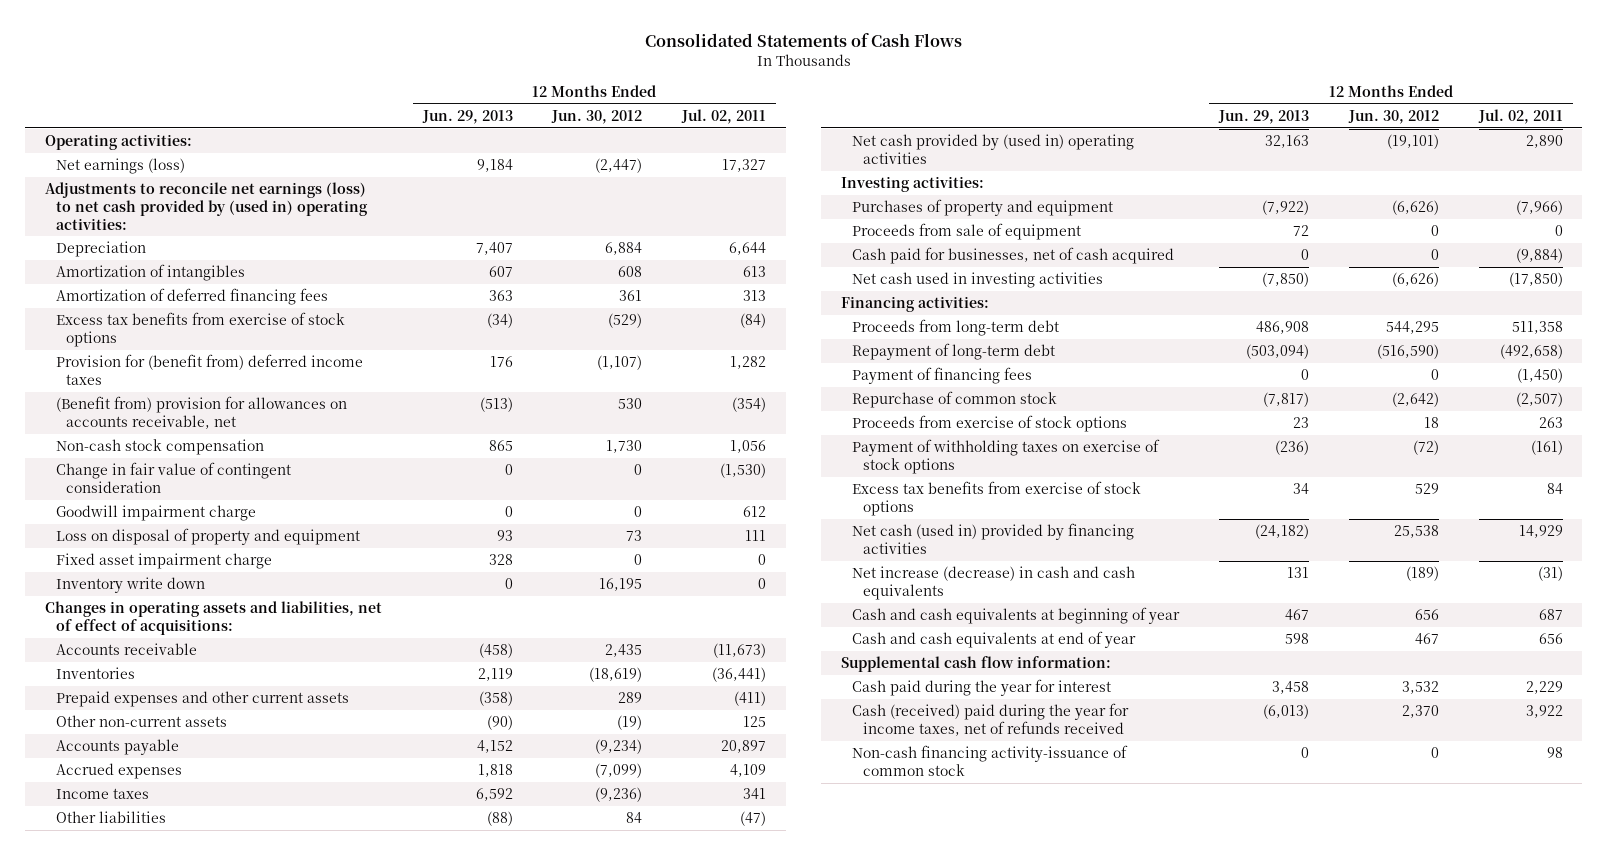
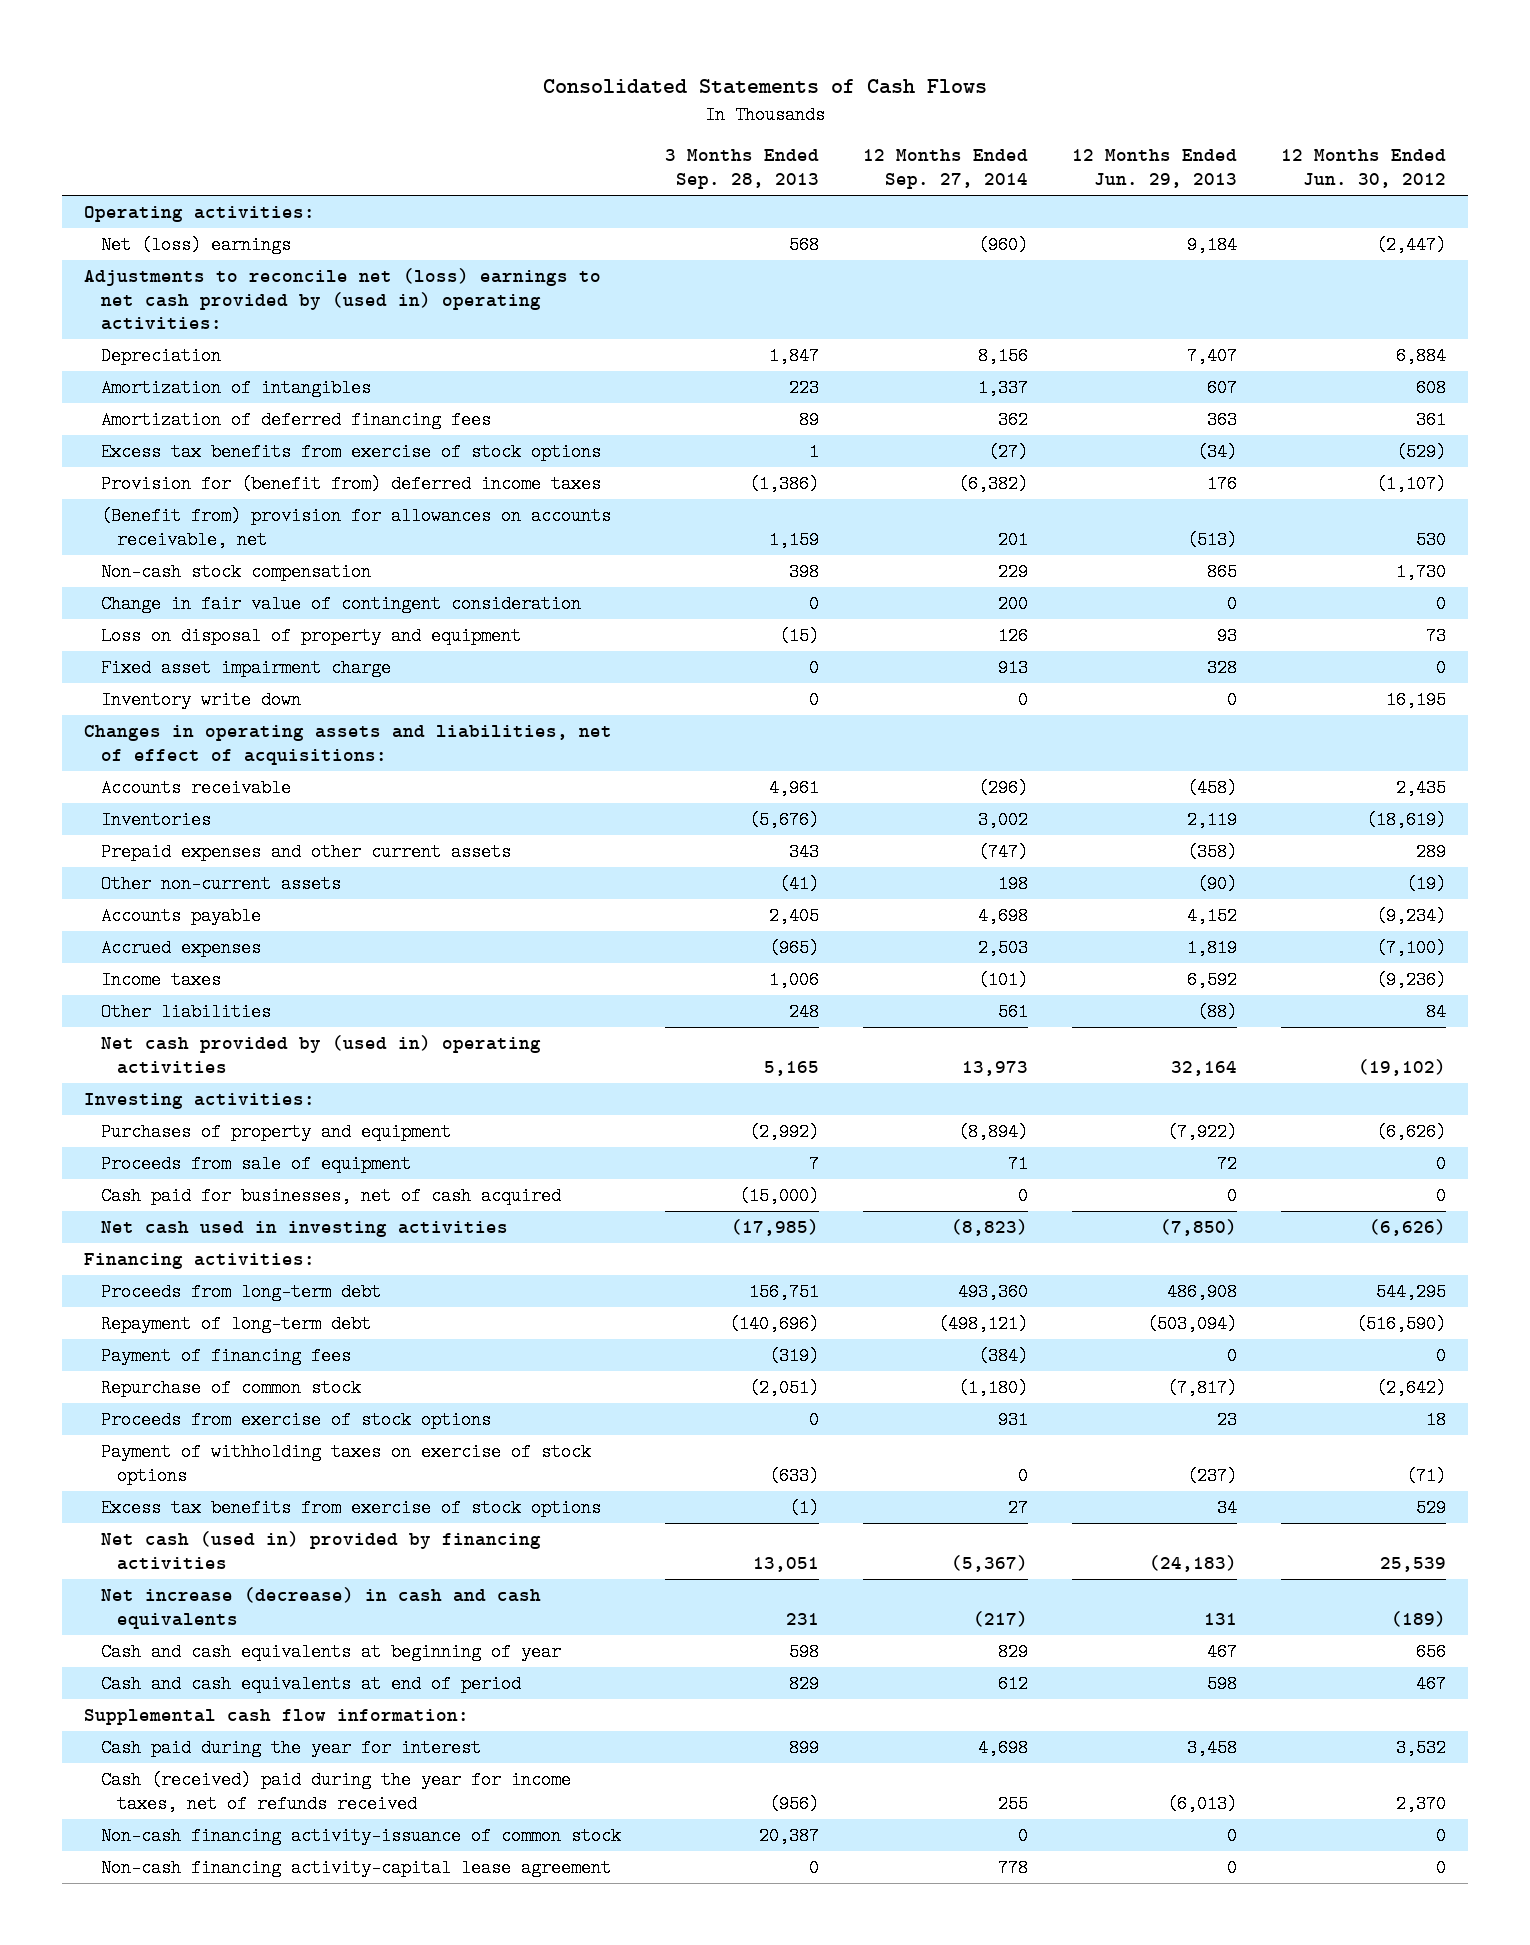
[681,108,767,124] Jul. 02, 2011 -> none
none -> [664,149,819,189] 3 Months Ended Sep. 28, 2013
none -> [862,149,1028,189] 12 Months Ended Sep. 27, 2014
[55,158,185,175] Net earnings (loss) -> [100,236,291,255] Net (loss) earnings
[44,182,368,230] Adjustments to reconcile net earnings (loss) to net cash provided by (used in) operating activities: -> [84,268,602,330] Adjustments to reconcile net (loss) earnings to net cash provided by (used in) operating activities:
[55,505,256,522] Goodwill impairment charge -> none
[477,764,513,778] 1,818 -> [1186,939,1237,958] 1,819
[595,763,643,779] (7,099) -> [1375,939,1446,958] (7,100)
[1264,135,1309,149] 32,163 -> [1170,1060,1237,1076] 32,164
[1386,134,1439,150] (19,101) -> [1357,1058,1446,1076] (19,102)
[1274,440,1309,456] (236) -> [1186,1466,1237,1485] (237)
[1412,440,1439,456] (72) -> [1405,1466,1446,1485] (71)
[1254,524,1309,540] (24,182) -> [1148,1554,1237,1572] (24,183)
[1393,525,1439,539] 25,538 -> [1379,1556,1446,1572] 25,539
[851,631,1136,649] Cash and cash equivalents at end of year -> [100,1675,521,1694] Cash and cash equivalents at end of period
none -> [100,1859,611,1878] Non-cash financing activity-capital lease agreement

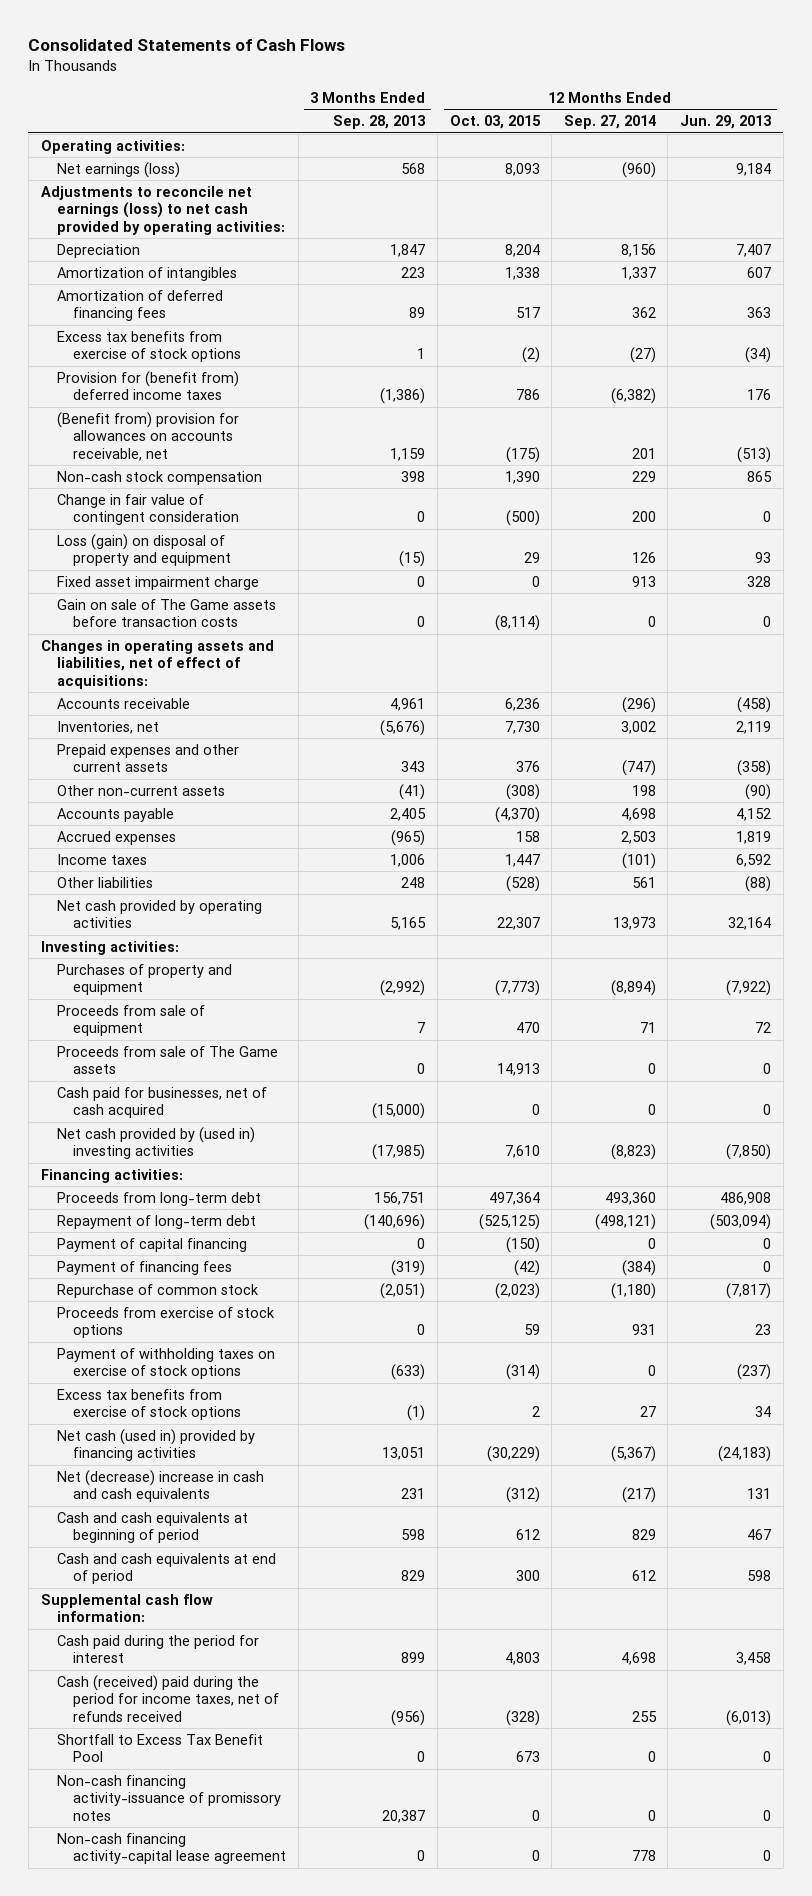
[1280,149,1446,188] 12 Months Ended Jun. 30, 2012 -> none
none -> [449,115,541,130] Oct. 03, 2015
[100,236,291,255] Net (loss) earnings -> [56,161,180,178] Net earnings (loss)
[84,268,602,330] Adjustments to reconcile net (loss) earnings to net cash provided by (used in) operating activities: -> [40,185,285,235] Adjustments to reconcile net earnings (loss) to net cash provided by operating activities:
[100,627,521,646] Loss on disposal of property and equipment -> [56,533,232,567] Loss (gain) on disposal of property and equipment
[100,691,301,710] Inventory write down -> none
none -> [56,598,276,628] Gain on sale of The Game assets before transaction costs
[100,811,211,830] Inventories -> [56,720,159,734] Inventories, net
[100,1035,541,1074] Net cash provided by (used in) operating activities -> [56,899,262,929] Net cash provided by operating activities
none -> [56,1045,278,1075] Proceeds from sale of The Game assets
[100,1221,508,1238] Net cash used in investing activities -> [56,1126,255,1160] Net cash provided by (used in) investing activities
none -> [56,1237,247,1252] Payment of capital financing
[100,1587,541,1629] Net increase (decrease) in cash and cash equivalents -> [56,1469,264,1503] Net (decrease) increase in cash and cash equivalents
[100,1643,561,1662] Cash and cash equivalents at beginning of year -> [56,1511,248,1544] Cash and cash equivalents at beginning of period
[100,1739,481,1758] Cash paid during the year for interest -> [56,1634,259,1664] Cash paid during the period for interest
[100,1771,571,1813] Cash (received) paid during the year for income taxes, net of refunds received -> [56,1674,280,1722] Cash (received) paid during the period for income taxes, net of refunds received
none -> [56,1733,263,1763] Shortfall to Excess Tax Benefit Pool
[100,1827,621,1846] Non-cash financing activity-issuance of common stock -> [56,1774,282,1821] Non-cash financing activity-issuance of promissory notes

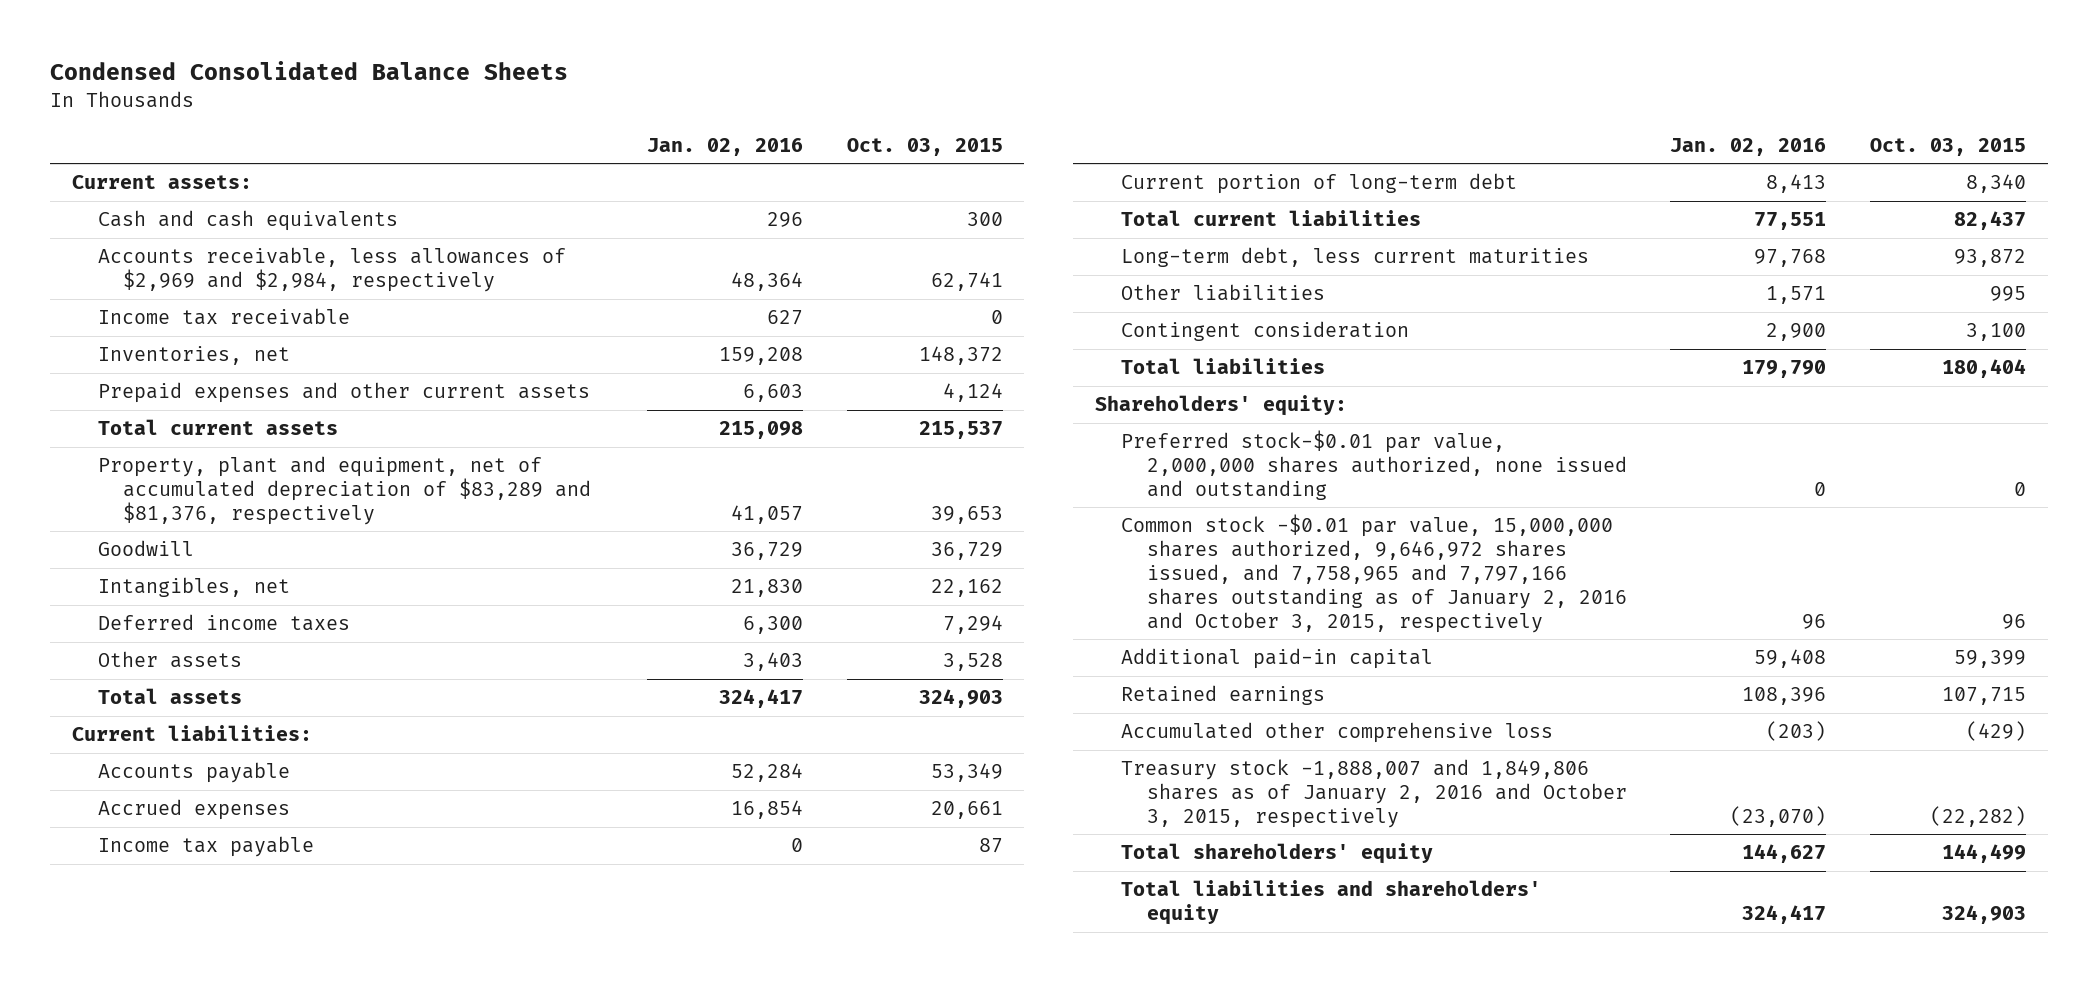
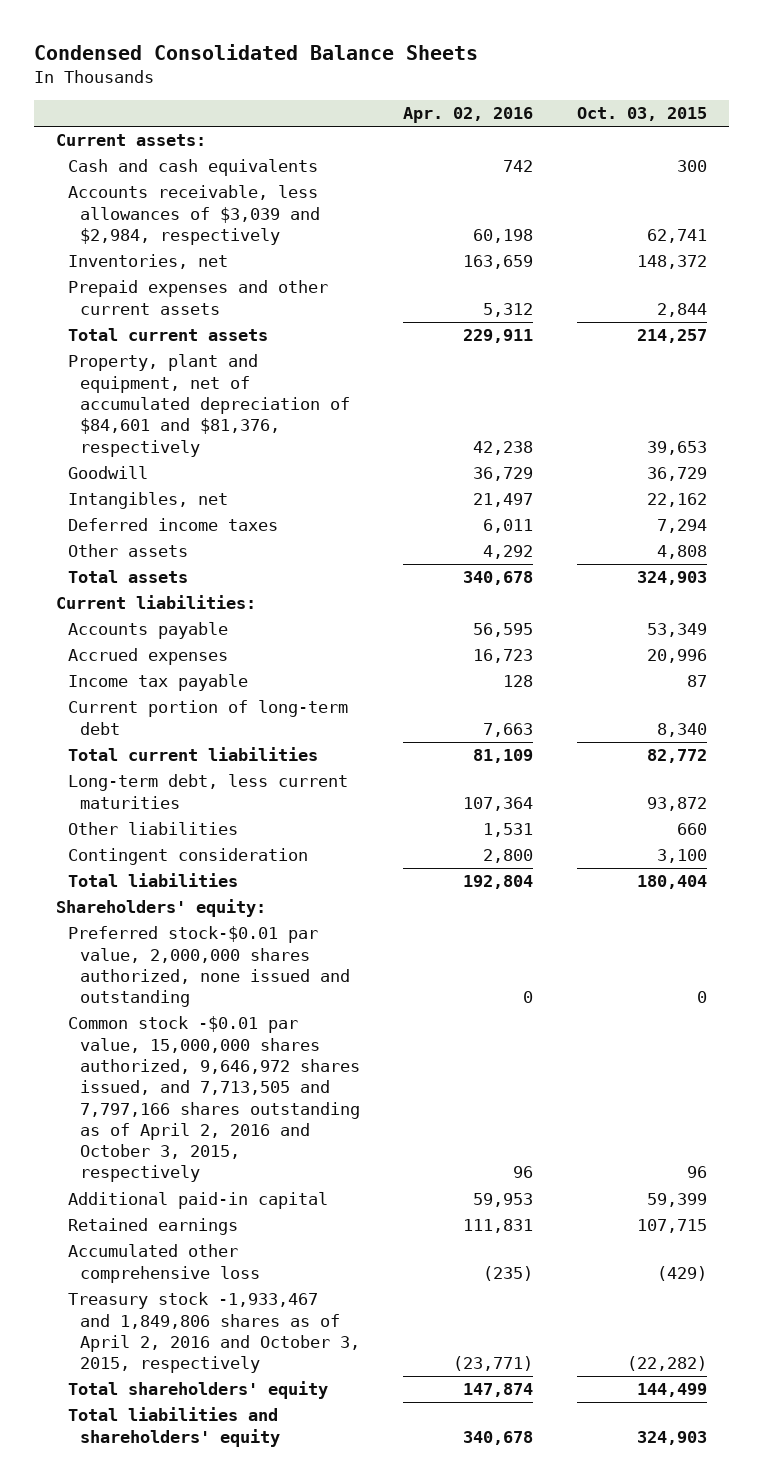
[646,137,803,156] Jan. 02, 2016 -> none
none -> [403,107,534,124] Apr. 02, 2016
[97,308,350,326] Income tax receivable -> none
[97,247,566,293] Accounts receivable, less allowances of $2,969 and $2,984, respectively -> [68,185,321,245] Accounts receivable, less allowances of $3,039 and $2,984, respectively
[942,383,1003,403] 4,124 -> [656,302,707,317] 2,844
[918,421,1003,440] 215,537 -> [636,329,707,344] 214,257
[97,456,592,526] Property, plant and equipment, net of accumulated depreciation of $83,289 and $81,376, respectively -> [68,354,351,457] Property, plant and equipment, net of accumulated depreciation of $84,601 and $81,376, respectively
[942,653,1003,672] 3,528 -> [656,545,707,560] 4,808
[930,801,1003,820] 20,661 -> [646,649,707,664] 20,996
[1953,211,2026,231] 82,437 -> [646,749,707,764] 82,772
[1989,286,2026,302] 995 -> [676,823,707,836] 660
[1121,514,1627,633] Common stock -$0.01 par value, 15,000,000 shares authorized, 9,646,972 shares issued, and 7,758,965 and 7,797,166 shares outstanding as of January 2, 2016 and October 3, 2015, respectively -> [68,1016,361,1183] Common stock -$0.01 par value, 15,000,000 shares authorized, 9,646,972 shares issued, and 7,713,505 and 7,797,166 shares outstanding as of April 2, 2016 and October 3, 2015, respectively
[1121,759,1627,829] Treasury stock -1,888,007 and 1,849,806 shares as of January 2, 2016 and October 3, 2015, respectively -> [68,1292,361,1374] Treasury stock -1,933,467 and 1,849,806 shares as of April 2, 2016 and October 3, 2015, respectively

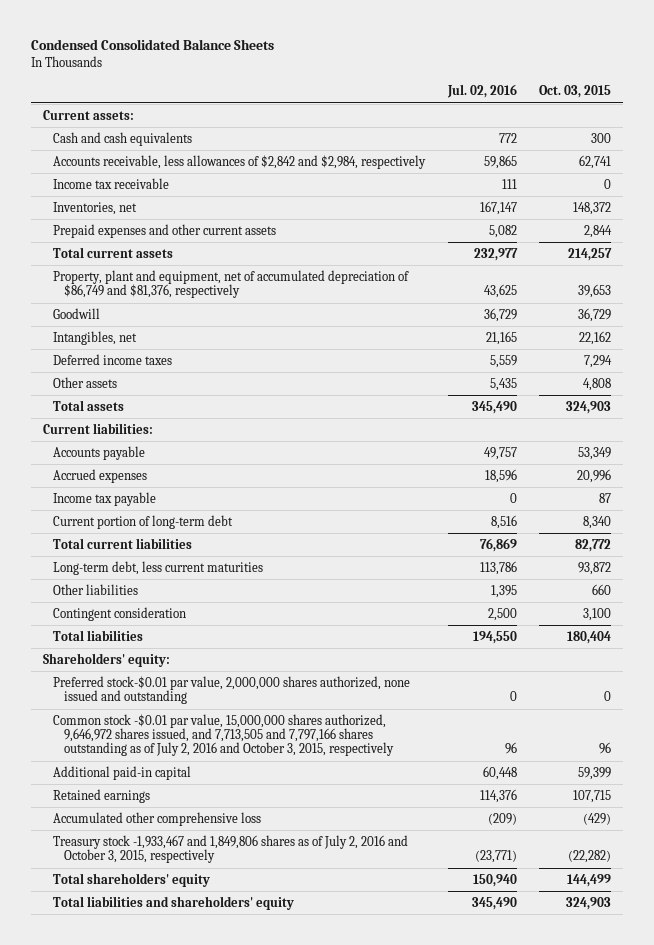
[403,107,534,124] Apr. 02, 2016 -> none
none -> [446,84,517,99] Jul. 02, 2016
[68,185,321,245] Accounts receivable, less allowances of $3,039 and $2,984, respectively -> [53,154,427,169] Accounts receivable, less allowances of $2,842 and $2,984, respectively
none -> [53,177,170,189] Income tax receivable
[68,354,351,457] Property, plant and equipment, net of accumulated depreciation of $84,601 and $81,376, respectively -> [53,269,410,299] Property, plant and equipment, net of accumulated depreciation of $86,749 and $81,376, respectively
[68,1016,361,1183] Common stock -$0.01 par value, 15,000,000 shares authorized, 9,646,972 shares issued, and 7,713,505 and 7,797,166 shares outstanding as of April 2, 2016 and October 3, 2015, respectively -> [53,713,395,757] Common stock -$0.01 par value, 15,000,000 shares authorized, 9,646,972 shares issued, and 7,713,505 and 7,797,166 shares outstanding as of July 2, 2016 and October 3, 2015, respectively
[68,1292,361,1374] Treasury stock -1,933,467 and 1,849,806 shares as of April 2, 2016 and October 3, 2015, respectively -> [53,834,409,864] Treasury stock -1,933,467 and 1,849,806 shares as of July 2, 2016 and October 3, 2015, respectively

